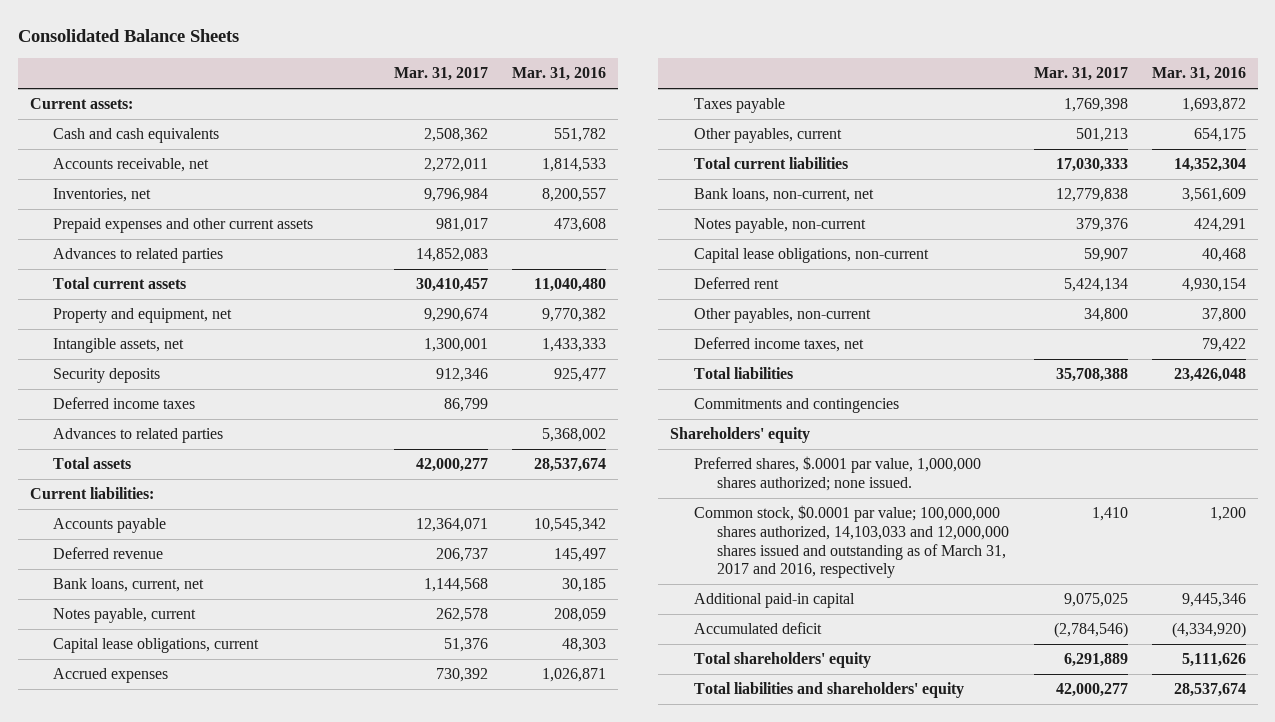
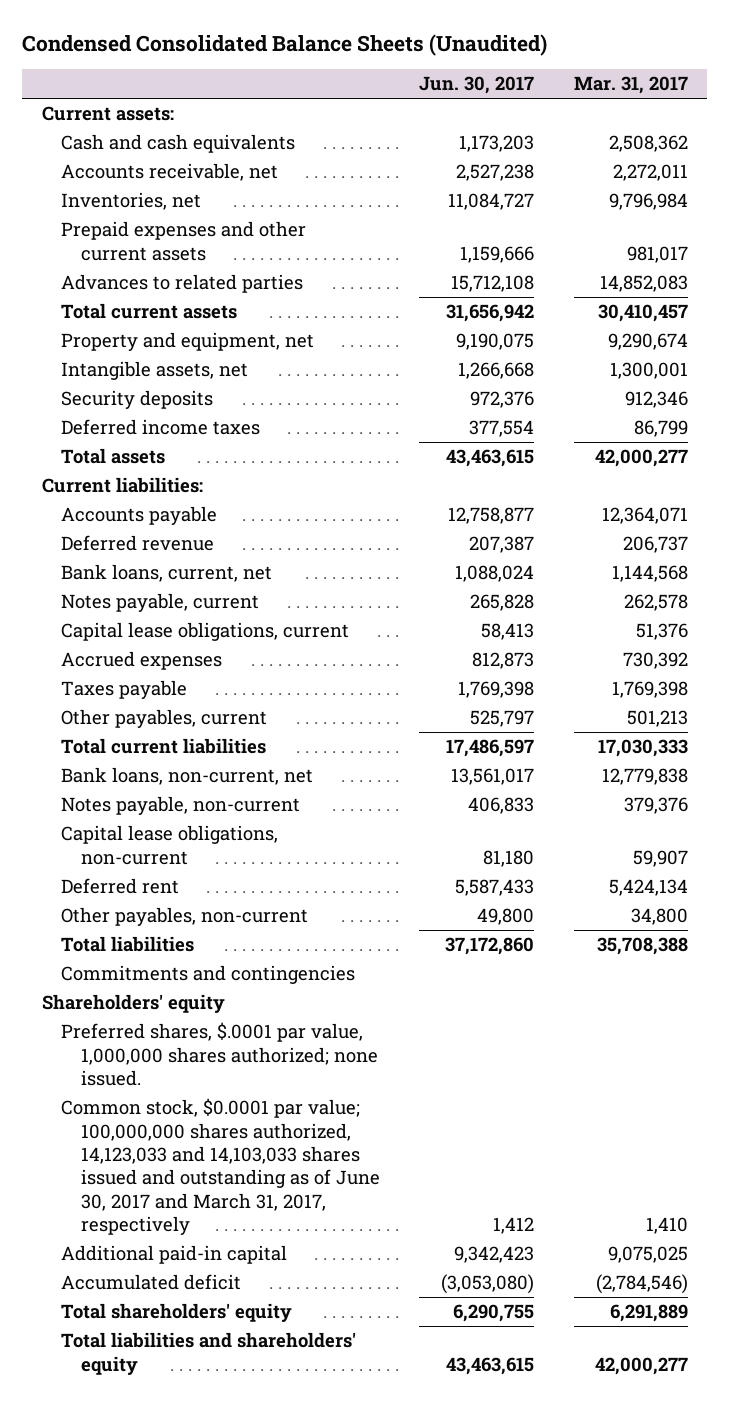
[17,29,239,43] Consolidated Balance Sheets -> [22,33,548,56] Condensed Consolidated Balance Sheets (Unaudited)
[511,67,606,82] Mar. 31, 2016 -> none
none -> [419,76,535,95] Jun. 30, 2017
[53,428,224,444] Advances to related parties -> none
[693,337,864,353] Deferred income taxes, net -> none
[693,505,1010,579] Common stock, $0.0001 par value; 100,000,000 shares authorized, 14,103,033 and 12,000,000 shares issued and outstanding as of March 31, 2017 and 2016, respectively -> [61,1098,380,1236] Common stock, $0.0001 par value; 100,000,000 shares authorized, 14,123,033 and 14,103,033 shares issued and outstanding as of June 30, 2017 and March 31, 2017, respectively

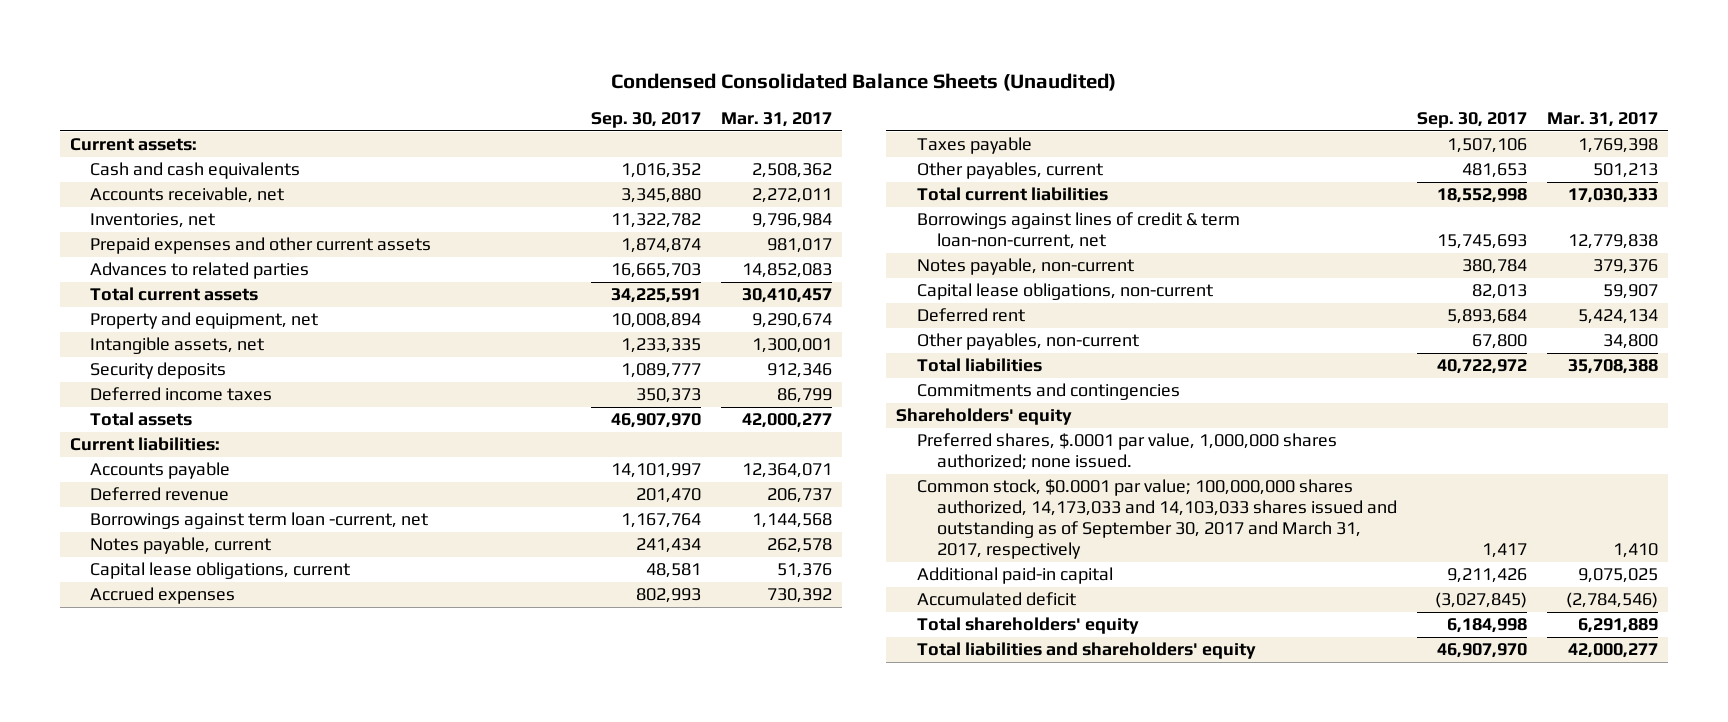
[419,76,535,95] Jun. 30, 2017 -> none
none -> [590,112,701,129] Sep. 30, 2017
[61,564,273,583] Bank loans, current, net -> [90,512,429,530] Borrowings against term loan -current, net
[61,767,314,786] Bank loans, non-current, net -> [916,212,1240,250] Borrowings against lines of credit & term loan-non-current, net
[61,1098,380,1236] Common stock, $0.0001 par value; 100,000,000 shares authorized, 14,123,033 and 14,103,033 shares issued and outstanding as of June 30, 2017 and March 31, 2017, respectively -> [916,479,1398,559] Common stock, $0.0001 par value; 100,000,000 shares authorized, 14,173,033 and 14,103,033 shares issued and outstanding as of September 30, 2017 and March 31, 2017, respectively

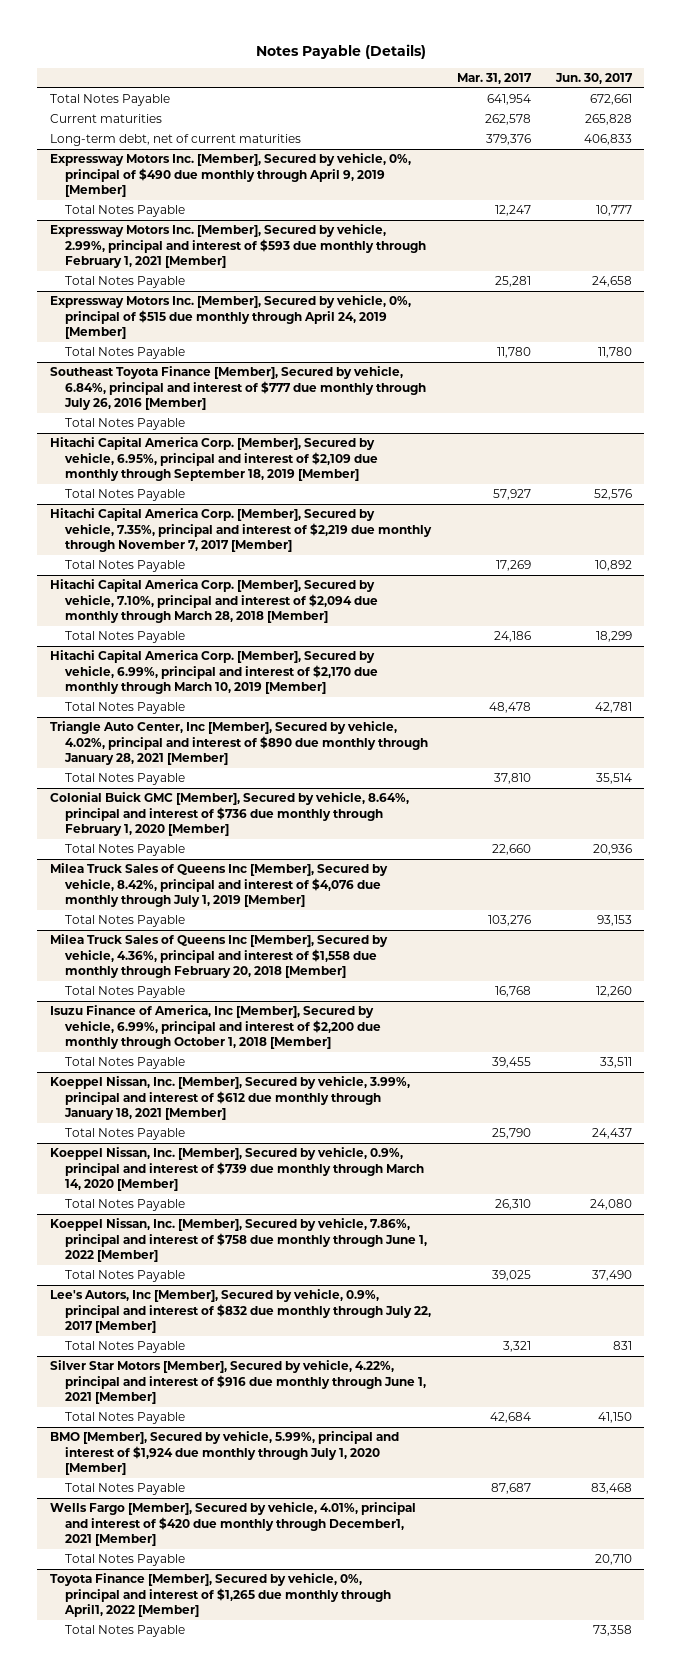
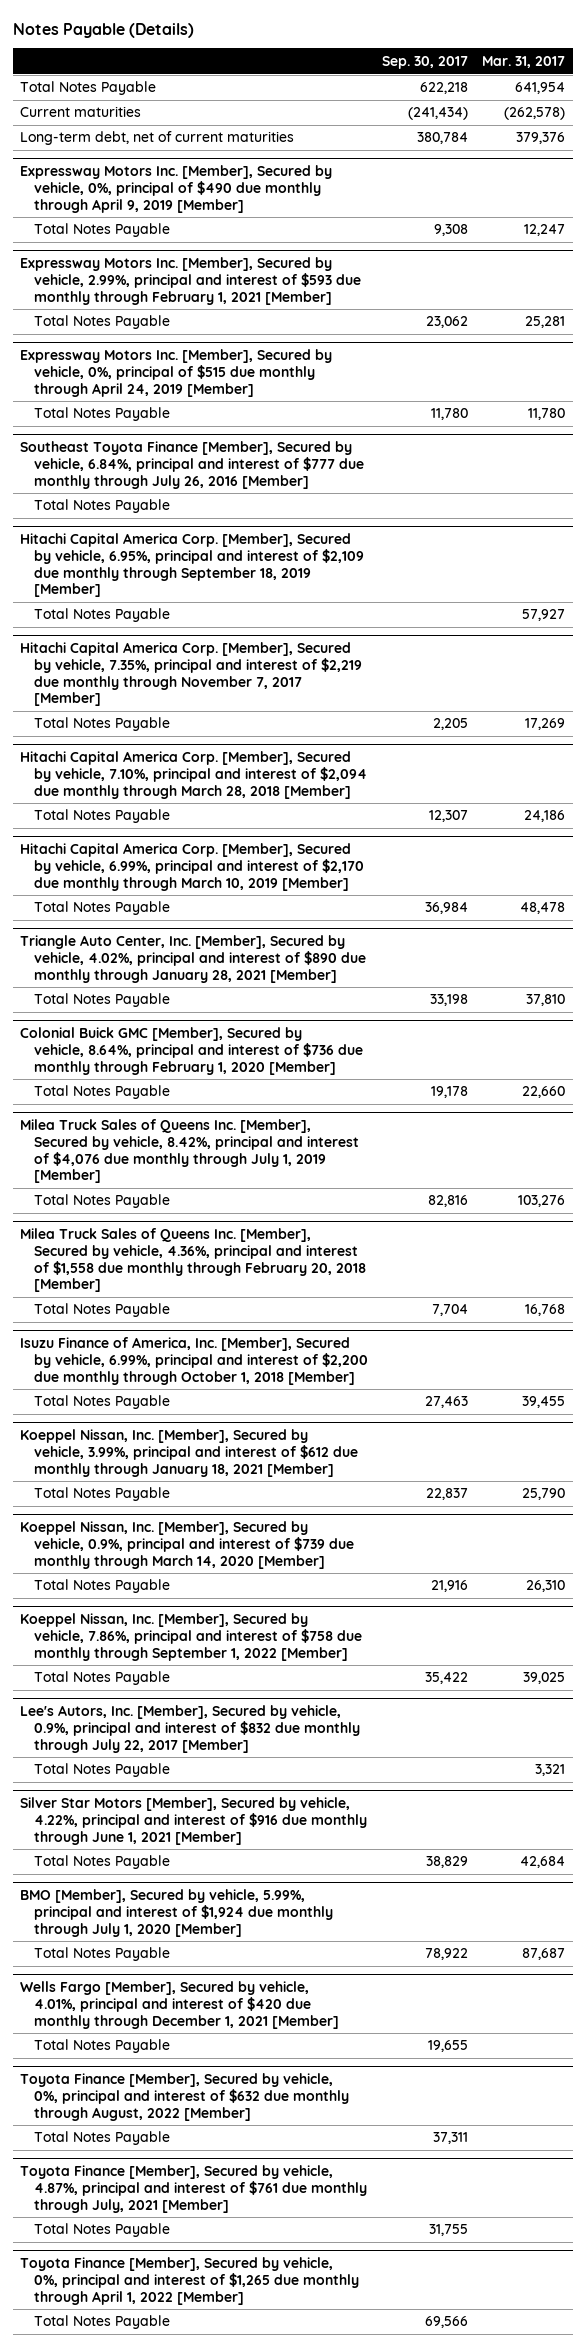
[554,73,633,85] Jun. 30, 2017 -> none
none -> [382,55,469,69] Sep. 30, 2017
[484,114,531,126] 262,578 -> [504,107,566,121] (262,578)
[49,721,429,766] Triangle Auto Center, Inc [Member], Secured by vehicle, 4.02%, principal and interest of $890 due monthly through January 28, 2021 [Member] -> [20,934,366,983] Triangle Auto Center, Inc. [Member], Secured by vehicle, 4.02%, principal and interest of $890 due monthly through January 28, 2021 [Member]
[49,863,388,908] Milea Truck Sales of Queens Inc [Member], Secured by vehicle, 8.42%, principal and interest of $4,076 due monthly through July 1, 2019 [Member] -> [20,1118,359,1184] Milea Truck Sales of Queens Inc. [Member], Secured by vehicle, 8.42%, principal and interest of $4,076 due monthly through July 1, 2019 [Member]
[49,934,388,979] Milea Truck Sales of Queens Inc [Member], Secured by vehicle, 4.36%, principal and interest of $1,558 due monthly through February 20, 2018 [Member] -> [20,1227,366,1293] Milea Truck Sales of Queens Inc. [Member], Secured by vehicle, 4.36%, principal and interest of $1,558 due monthly through February 20, 2018 [Member]
[49,1005,382,1050] Isuzu Finance of America, Inc [Member], Secured by vehicle, 6.99%, principal and interest of $2,200 due monthly through October 1, 2018 [Member] -> [20,1336,368,1385] Isuzu Finance of America, Inc. [Member], Secured by vehicle, 6.99%, principal and interest of $2,200 due monthly through October 1, 2018 [Member]
[49,1218,428,1263] Koeppel Nissan, Inc. [Member], Secured by vehicle, 7.86%, principal and interest of $758 due monthly through June 1, 2022 [Member] -> [20,1612,362,1661] Koeppel Nissan, Inc. [Member], Secured by vehicle, 7.86%, principal and interest of $758 due monthly through September 1, 2022 [Member]
[49,1289,432,1334] Lee's Autors, Inc [Member], Secured by vehicle, 0.9%, principal and interest of $832 due monthly through July 22, 2017 [Member] -> [20,1704,360,1753] Lee's Autors, Inc. [Member], Secured by vehicle, 0.9%, principal and interest of $832 due monthly through July 22, 2017 [Member]
[49,1502,416,1547] Wells Fargo [Member], Secured by vehicle, 4.01%, principal and interest of $420 due monthly through December1, 2021 [Member] -> [20,1980,339,2029] Wells Fargo [Member], Secured by vehicle, 4.01%, principal and interest of $420 due monthly through December 1, 2021 [Member]
[49,1573,392,1618] Toyota Finance [Member], Secured by vehicle, 0%, principal and interest of $1,265 due monthly through April1, 2022 [Member] -> [20,2072,349,2121] Toyota Finance [Member], Secured by vehicle, 0%, principal and interest of $632 due monthly through August, 2022 [Member]
none -> [20,2164,367,2213] Toyota Finance [Member], Secured by vehicle, 4.87%, principal and interest of $761 due monthly through July, 2021 [Member]
none -> [33,2223,170,2238] Total Notes Payable
none -> [20,2256,359,2305] Toyota Finance [Member], Secured by vehicle, 0%, principal and interest of $1,265 due monthly through April 1, 2022 [Member]
none -> [33,2315,170,2330] Total Notes Payable

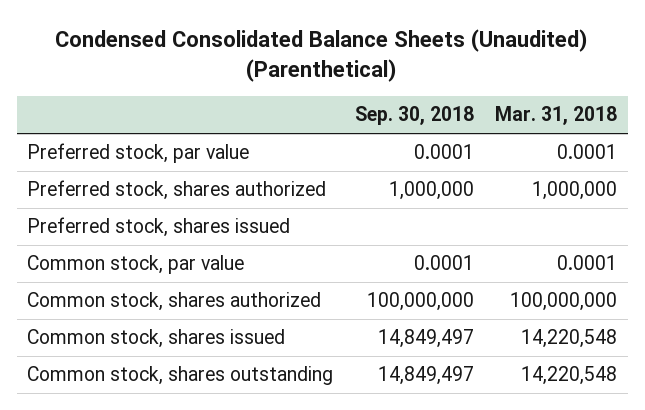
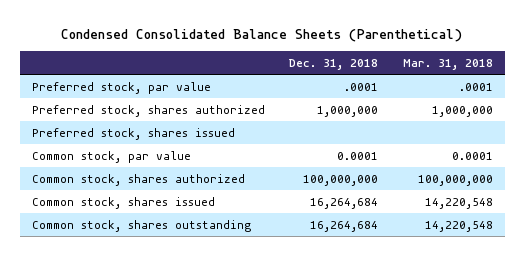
[55,28,589,82] Condensed Consolidated Balance Sheets (Unaudited) (Parenthetical) -> [61,28,463,42] Condensed Consolidated Balance Sheets (Parenthetical)
[354,106,474,126] Sep. 30, 2018 -> none
none -> [289,58,379,70] Dec. 31, 2018
[557,144,618,160] 0.0001 -> [458,82,493,91] .0001

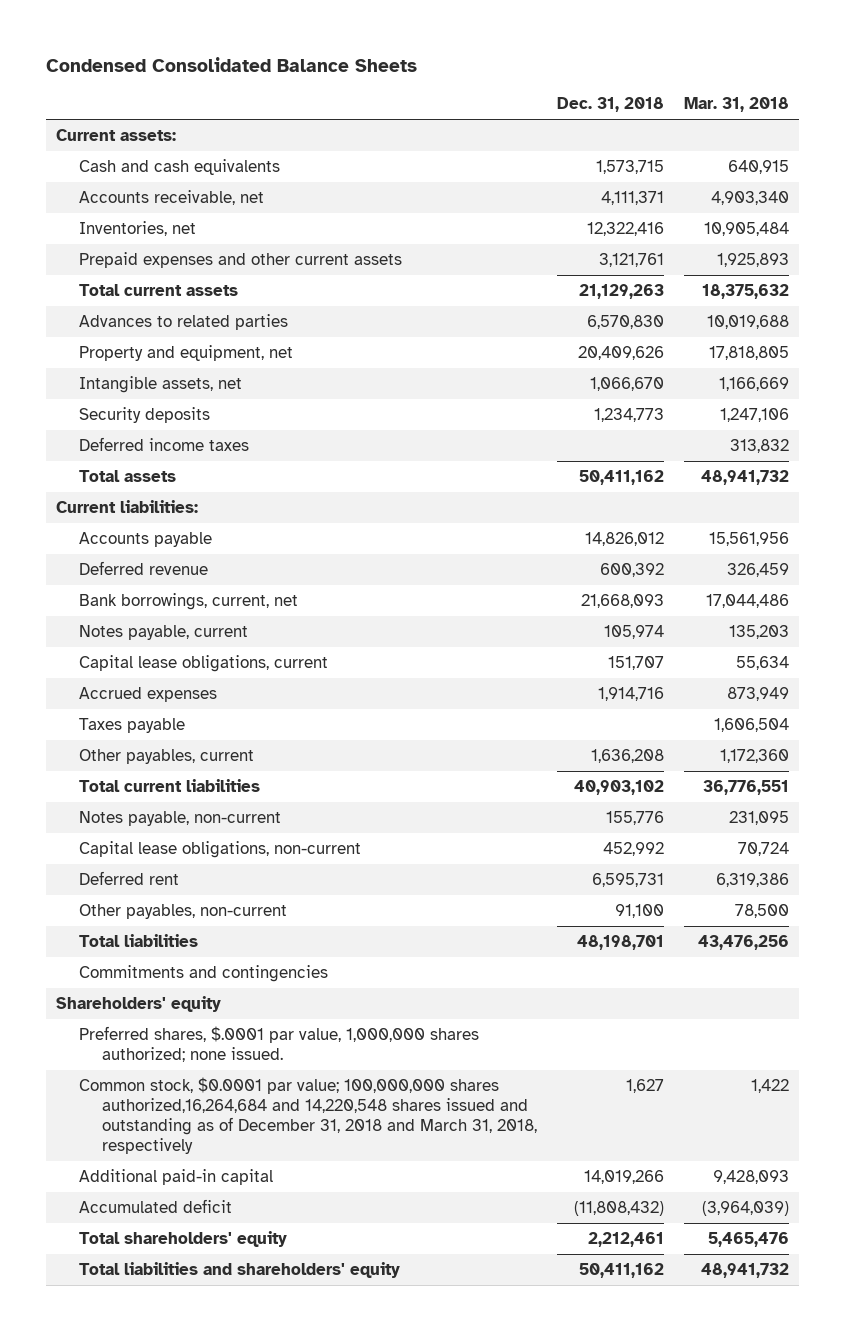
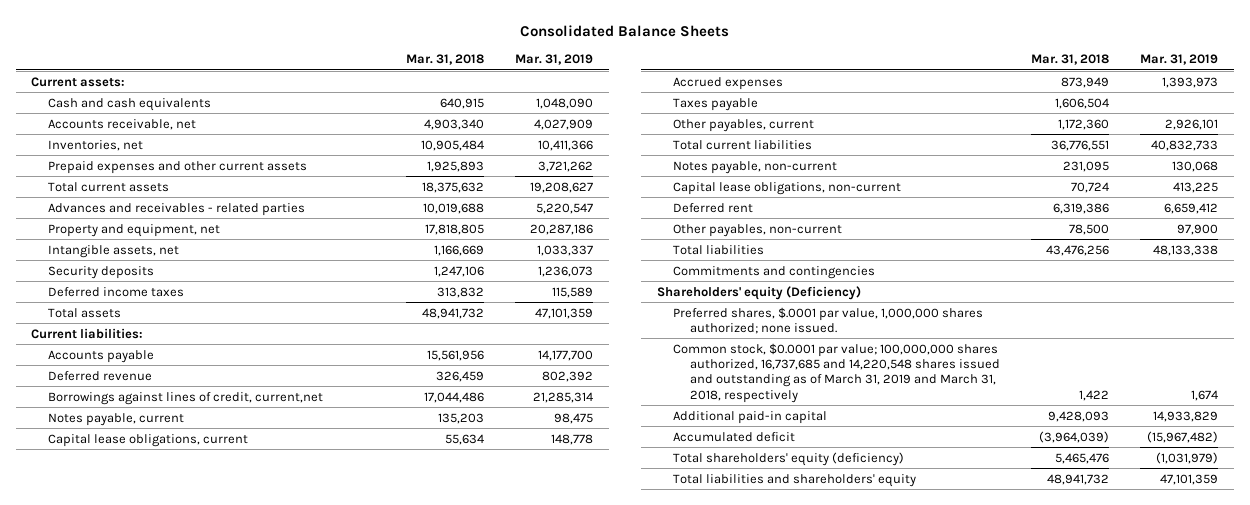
[46,56,418,72] Condensed Consolidated Balance Sheets -> [519,24,729,37] Consolidated Balance Sheets
[557,97,665,113] Dec. 31, 2018 -> none
none -> [514,54,593,66] Mar. 31, 2019
[79,314,289,331] Advances to related parties -> [47,202,305,216] Advances and receivables - related parties
[79,593,299,611] Bank borrowings, current, net -> [47,391,323,405] Borrowings against lines of credit, current,net
[55,996,221,1013] Shareholders' equity -> [656,285,861,300] Shareholders' equity (Deficiency)
[79,1077,538,1155] Common stock, $0.0001 par value; 100,000,000 shares authorized,16,264,684 and 14,220,548 shares issued and outstanding as of December 31, 2018 and March 31, 2018, respectively -> [673,342,1000,403] Common stock, $0.0001 par value; 100,000,000 shares authorized, 16,737,685 and 14,220,548 shares issued and outstanding as of March 31, 2019 and March 31, 2018, respectively
[79,1231,288,1248] Total shareholders' equity -> [673,451,905,466] Total shareholders' equity (deficiency)

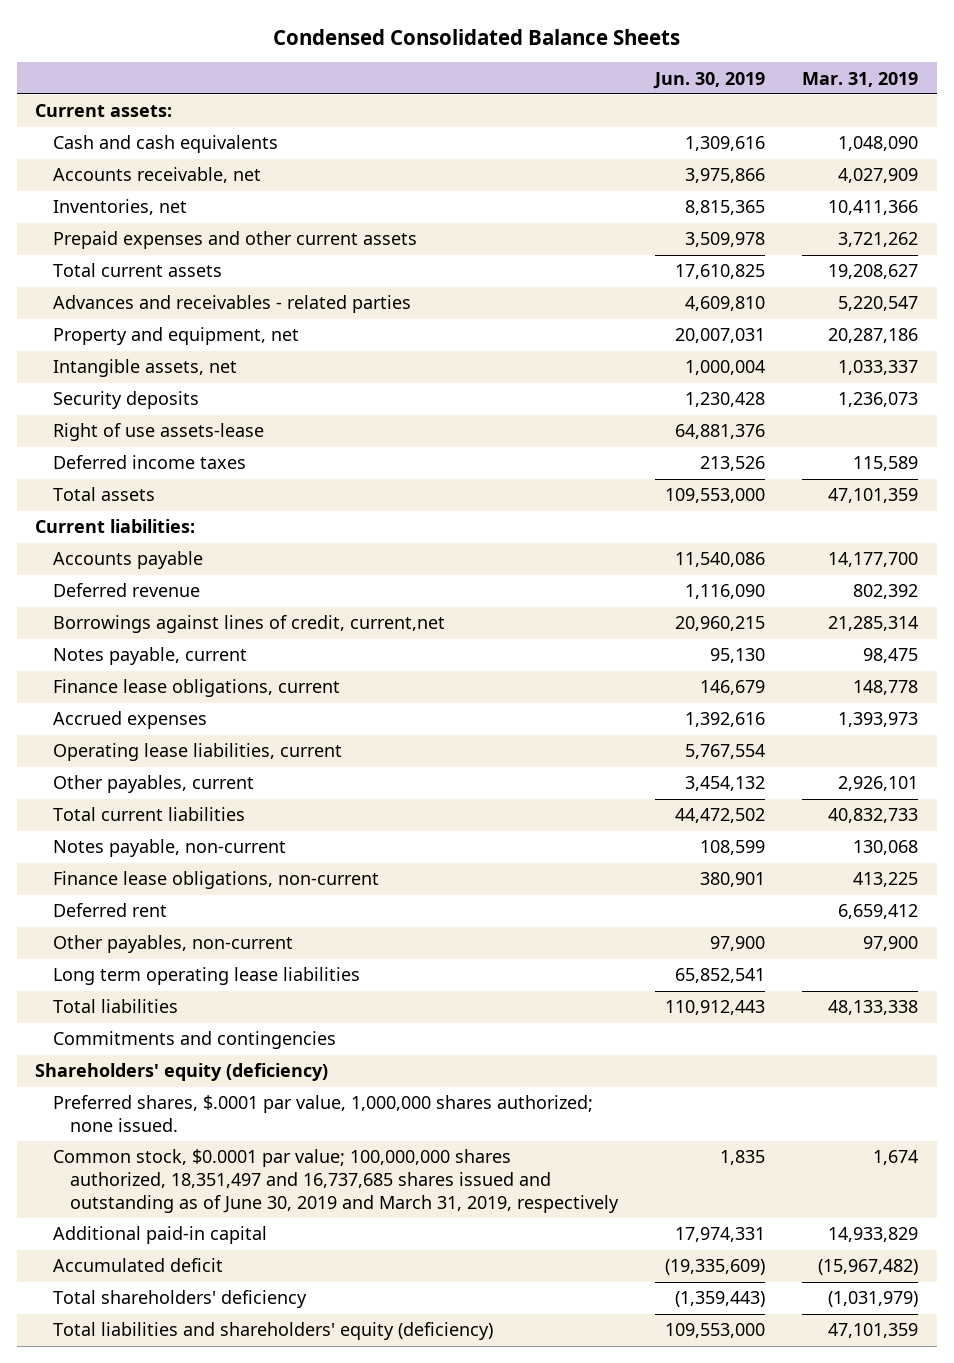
[519,24,729,37] Consolidated Balance Sheets -> [272,28,680,45] Condensed Consolidated Balance Sheets
[405,54,484,66] Mar. 31, 2018 -> none
none -> [653,71,766,89] Jun. 30, 2019
none -> [52,423,264,442] Right of use assets-lease
[47,433,248,447] Capital lease obligations, current -> [52,679,340,698] Finance lease obligations, current
[673,97,759,111] Taxes payable -> none
none -> [52,743,342,762] Operating lease liabilities, current
[673,181,902,195] Capital lease obligations, non-current -> [52,871,379,890] Finance lease obligations, non-current
none -> [52,967,360,986] Long term operating lease liabilities
[656,285,861,300] Shareholders' equity (Deficiency) -> [35,1063,329,1082] Shareholders' equity (deficiency)
[673,342,1000,403] Common stock, $0.0001 par value; 100,000,000 shares authorized, 16,737,685 and 14,220,548 shares issued and outstanding as of March 31, 2019 and March 31, 2018, respectively -> [52,1149,620,1213] Common stock, $0.0001 par value; 100,000,000 shares authorized, 18,351,497 and 16,737,685 shares issued and outstanding as of June 30, 2019 and March 31, 2019, respectively
[673,451,905,466] Total shareholders' equity (deficiency) -> [52,1290,307,1309] Total shareholders' deficiency
[673,473,917,487] Total liabilities and shareholders' equity -> [52,1322,493,1341] Total liabilities and shareholders' equity (deficiency)

